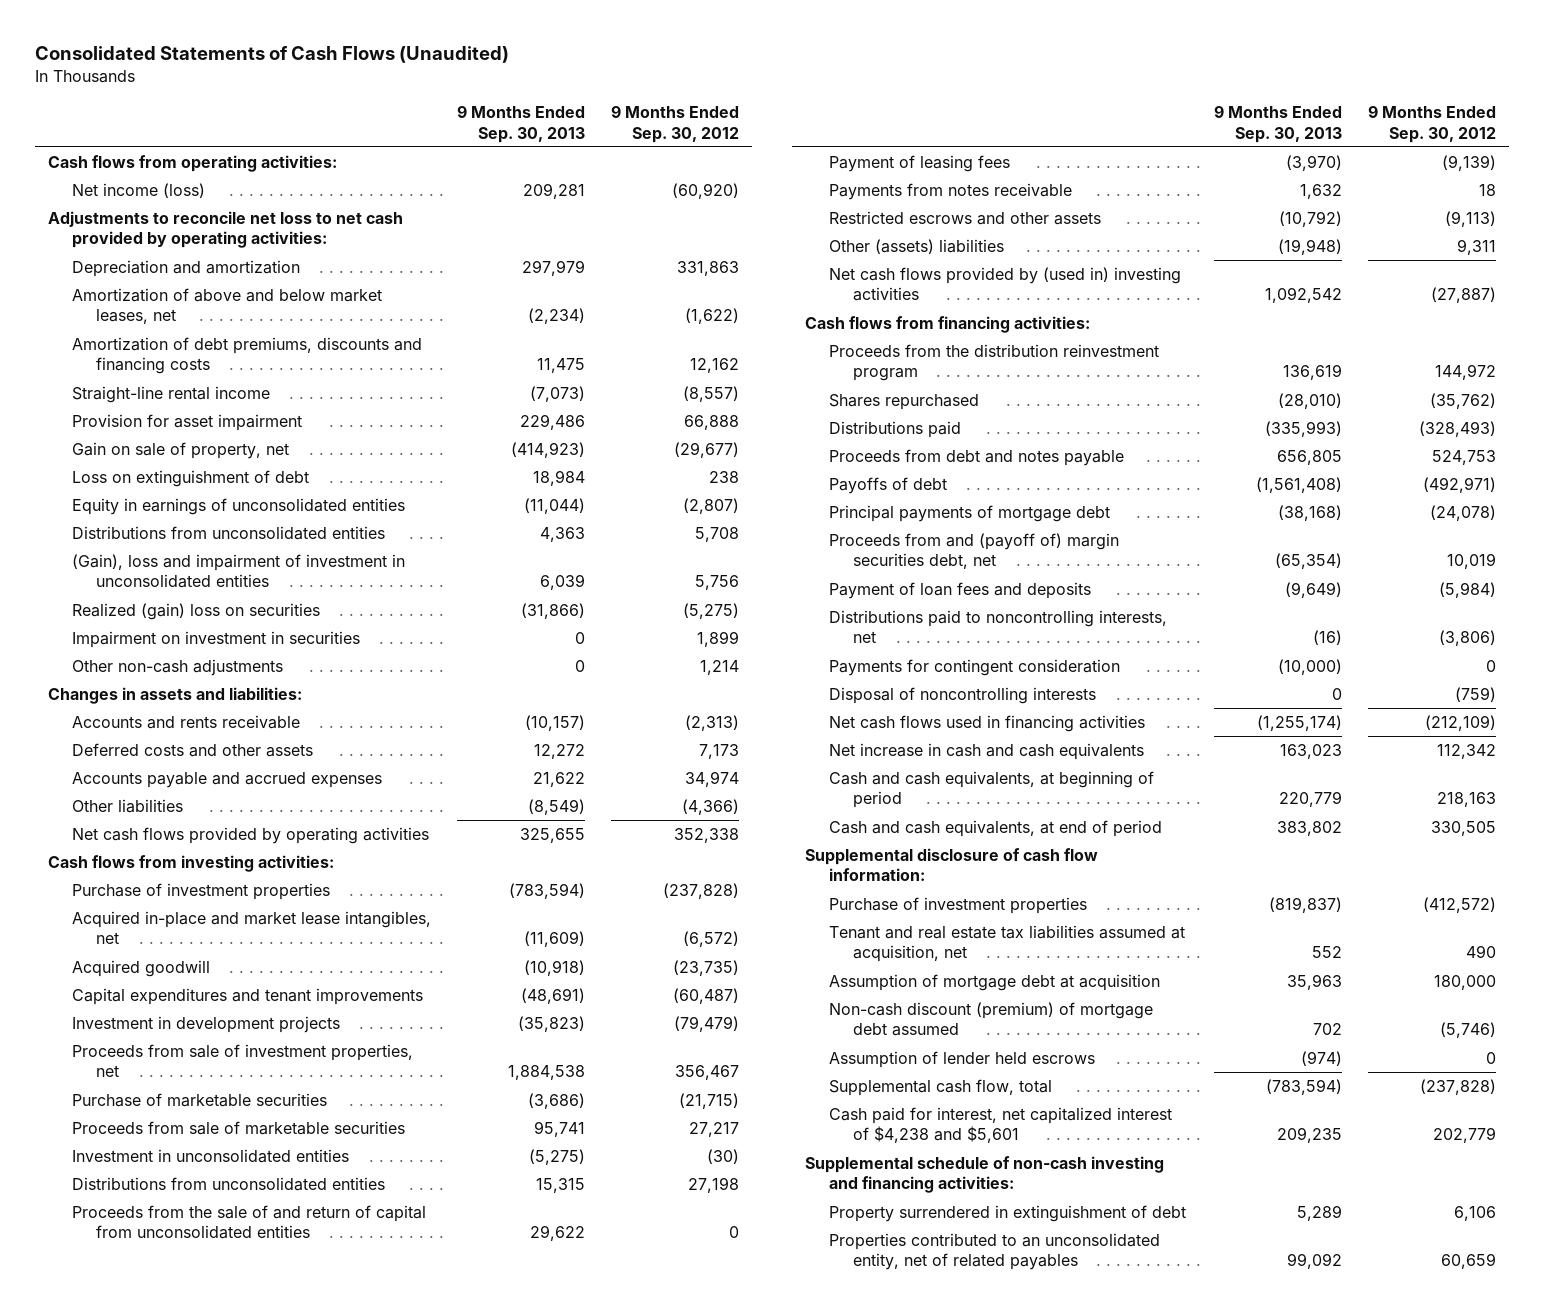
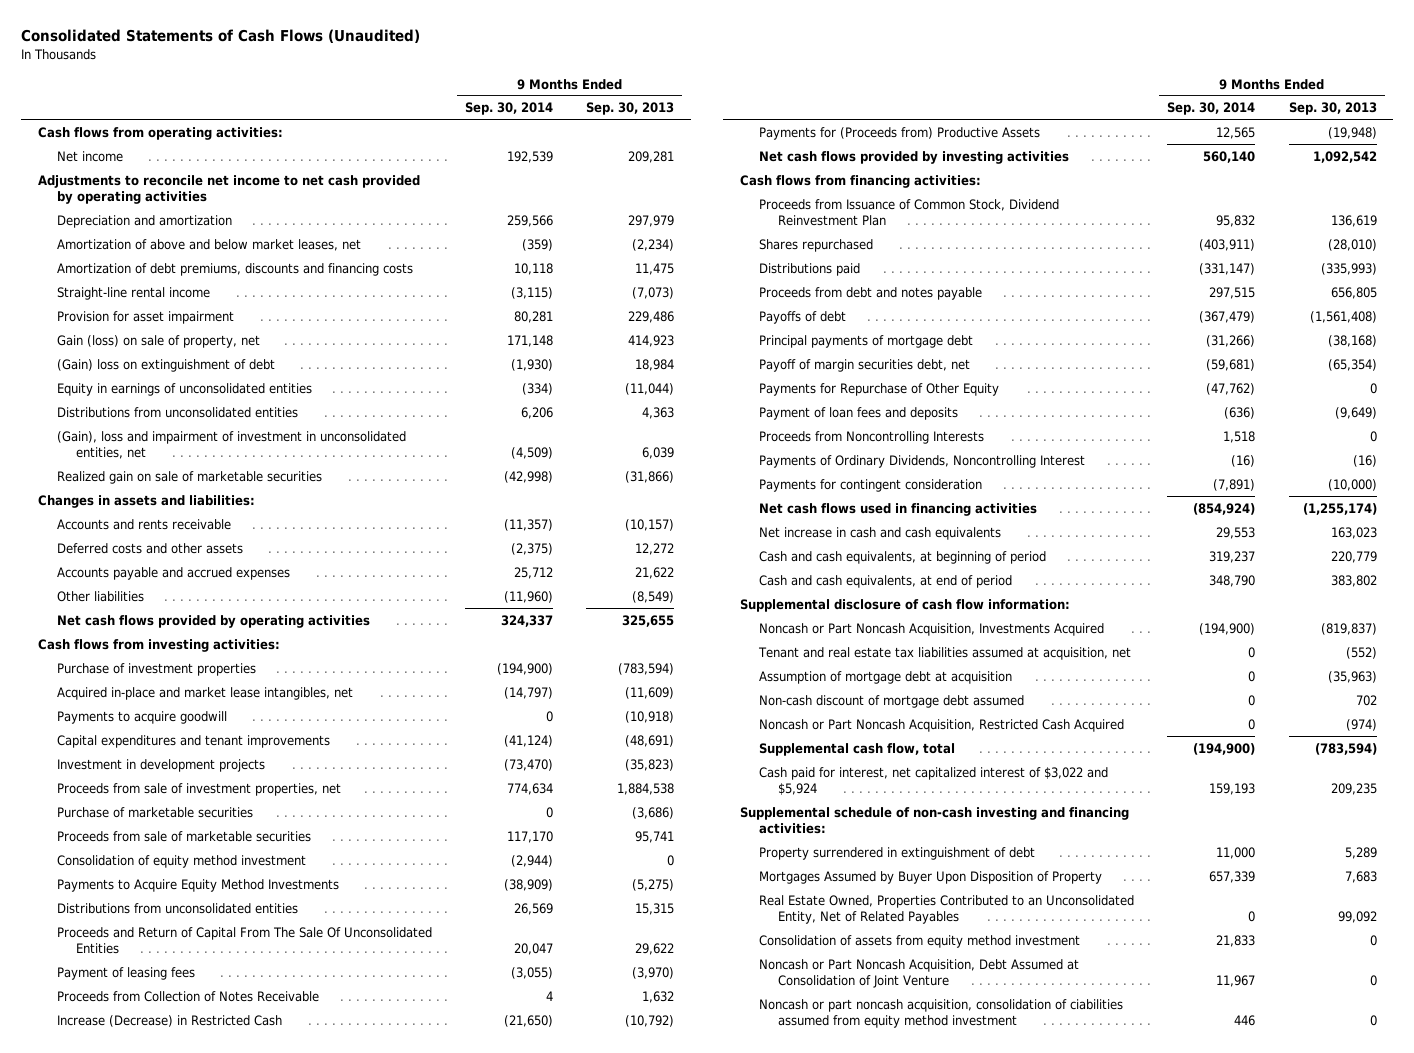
[610,105,739,143] 9 Months Ended Sep. 30, 2012 -> none
none -> [464,102,553,116] Sep. 30, 2014
[72,183,206,199] Net income (loss) -> [56,150,123,162] Net income
[48,211,404,249] Adjustments to reconcile net loss to net cash provided by operating activities: -> [37,174,420,205] Adjustments to reconcile net income to net cash provided by operating activities
[72,442,290,460] Gain on sale of property, net -> [56,334,260,348] Gain (loss) on sale of property, net
[510,442,585,459] (414,923) -> [628,334,675,347] 414,923
[72,470,310,488] Loss on extinguishment of debt -> [56,358,275,372] (Gain) loss on extinguishment of debt
[72,631,361,649] Impairment on investment in securities -> none
[72,659,284,677] Other non-cash adjustments -> none
[72,554,406,589] (Gain), loss and impairment of investment in unconsolidated entities -> [56,430,406,460] (Gain), loss and impairment of investment in unconsolidated entities, net
[72,603,321,621] Realized (gain) loss on securities -> [56,470,322,484] Realized gain on sale of marketable securities
[72,960,211,978] Acquired goodwill -> [56,710,227,724] Payments to acquire goodwill
none -> [56,854,306,868] Consolidation of equity method investment
[72,1149,350,1164] Investment in unconsolidated entities -> [56,878,339,892] Payments to Acquire Equity Method Investments
[72,1205,427,1240] Proceeds from the sale of and return of capital from unconsolidated entities -> [56,926,432,955] Proceeds and Return of Capital From The Sale Of Unconsolidated Entities
[829,183,1073,201] Payments from notes receivable -> [56,990,319,1002] Proceeds from Collection of Notes Receivable
[829,211,1102,226] Restricted escrows and other assets -> [56,1014,282,1027] Increase (Decrease) in Restricted Cash
[829,239,1005,255] Other (assets) liabilities -> [759,126,1041,140] Payments for (Proceeds from) Productive Assets
[829,267,1182,302] Net cash flows provided by (used in) investing activities -> [759,150,1070,164] Net cash flows provided by investing activities
[829,344,1160,382] Proceeds from the distribution reinvestment program -> [759,198,1060,227] Proceeds from Issuance of Common Stock, Dividend Reinvestment Plan
[829,533,1120,570] Proceeds from and (payoff of) margin securities debt, net -> [759,358,971,372] Payoff of margin securities debt, net
none -> [759,382,1000,396] Payments for Repurchase of Other Equity
none -> [759,430,985,444] Proceeds from Noncontrolling Interests
[829,610,1168,644] Distributions paid to noncontrolling interests, net -> [759,454,1086,468] Payments of Ordinary Dividends, Noncontrolling Interest
[829,687,1097,705] Disposal of noncontrolling interests -> none
[829,897,1088,915] Purchase of investment properties -> [759,622,1105,636] Noncash or Part Noncash Acquisition, Investments Acquired
[1311,946,1342,959] 552 -> [1345,646,1377,659] (552)
[1286,974,1342,991] 35,963 -> [1327,670,1377,683] (35,963)
[829,1002,1154,1037] Non-cash discount (premium) of mortgage debt assumed -> [759,694,1025,708] Non-cash discount of mortgage debt assumed
[829,1051,1096,1069] Assumption of lender held escrows -> [759,718,1125,732] Noncash or Part Noncash Acquisition, Restricted Cash Acquired
[829,1107,1173,1144] Cash paid for interest, net capitalized interest of $4,238 and $5,601 -> [759,766,1109,796] Cash paid for interest, net capitalized interest of $3,022 and $5,924
none -> [759,870,1103,884] Mortgages Assumed by Buyer Upon Disposition of Property
[829,1233,1161,1271] Properties contributed to an unconsolidated entity, net of related payables -> [759,894,1135,925] Real Estate Owned, Properties Contributed to an Unconsolidated Entity, Net of Related Payables
none -> [759,934,1081,948] Consolidation of assets from equity method investment
none -> [759,958,1080,989] Noncash or Part Noncash Acquisition, Debt Assumed at Consolidation of Joint Venture
none -> [759,998,1124,1029] Noncash or part noncash acquisition, consolidation of ciabilities assumed from equity method investment

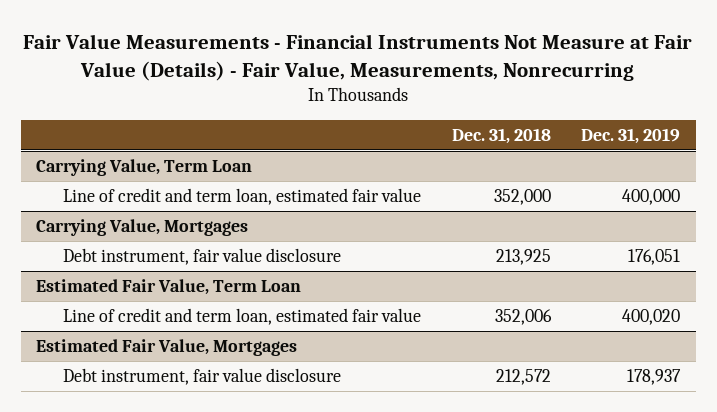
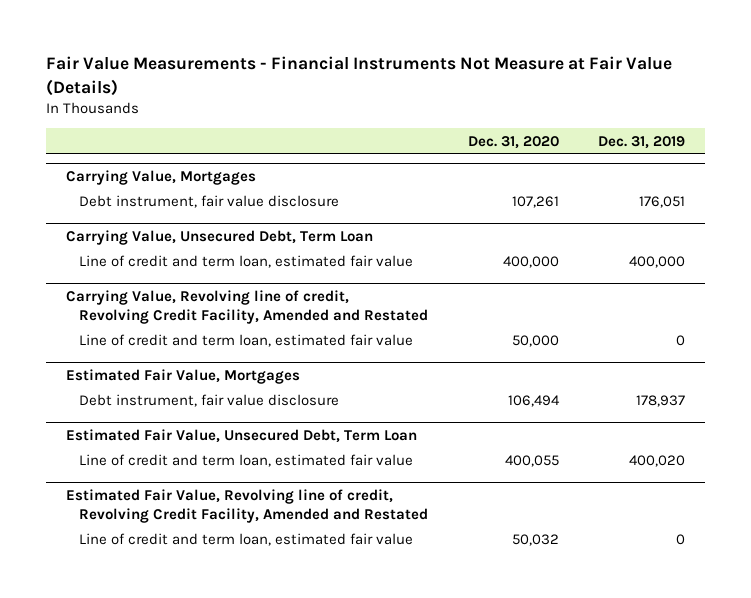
[23,33,693,81] Fair Value Measurements - Financial Instruments Not Measure at Fair Value (Details) - Fair Value, Measurements, Nonrecurring -> [45,56,672,96] Fair Value Measurements - Financial Instruments Not Measure at Fair Value (Details)
[451,127,551,144] Dec. 31, 2018 -> none
none -> [467,135,559,149] Dec. 31, 2020
[36,159,253,177] Carrying Value, Term Loan -> none
[62,188,421,206] Line of credit and term loan, estimated fair value -> none
[36,279,302,296] Estimated Fair Value, Term Loan -> none
none -> [65,229,373,245] Carrying Value, Unsecured Debt, Term Loan
[622,309,681,326] 400,020 -> [629,256,686,269] 400,000
none -> [65,289,429,325] Carrying Value, Revolving line of credit, Revolving Credit Facility, Amended and Restated
none -> [79,334,414,348] Line of credit and term loan, estimated fair value
none -> [65,428,417,443] Estimated Fair Value, Unsecured Debt, Term Loan
none -> [79,454,414,468] Line of credit and term loan, estimated fair value
none -> [65,488,429,524] Estimated Fair Value, Revolving line of credit, Revolving Credit Facility, Amended and Restated
none -> [79,533,414,547] Line of credit and term loan, estimated fair value

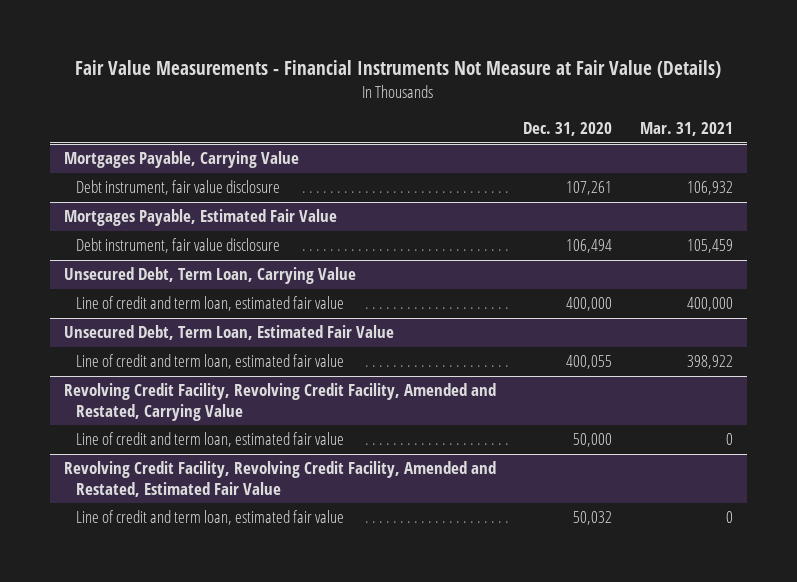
[598,135,686,149] Dec. 31, 2019 -> none
none -> [640,122,734,137] Mar. 31, 2021
[65,169,256,185] Carrying Value, Mortgages -> [63,151,299,169] Mortgages Payable, Carrying Value
[65,229,373,245] Carrying Value, Unsecured Debt, Term Loan -> none
[79,255,414,269] Line of credit and term loan, estimated fair value -> none
[65,289,429,325] Carrying Value, Revolving line of credit, Revolving Credit Facility, Amended and Restated -> none
[79,334,414,348] Line of credit and term loan, estimated fair value -> none
[65,368,300,384] Estimated Fair Value, Mortgages -> [63,209,337,227] Mortgages Payable, Estimated Fair Value
none -> [63,267,356,285] Unsecured Debt, Term Loan, Carrying Value
none -> [76,296,345,312] Line of credit and term loan, estimated fair value
[65,428,417,443] Estimated Fair Value, Unsecured Debt, Term Loan -> [63,325,394,341] Unsecured Debt, Term Loan, Estimated Fair Value
none -> [63,383,496,421] Revolving Credit Facility, Revolving Credit Facility, Amended and Restated, Carrying Value
none -> [76,432,345,448] Line of credit and term loan, estimated fair value
[65,488,429,524] Estimated Fair Value, Revolving line of credit, Revolving Credit Facility, Amended and Restated -> [63,461,496,497] Revolving Credit Facility, Revolving Credit Facility, Amended and Restated, Estimated Fair Value

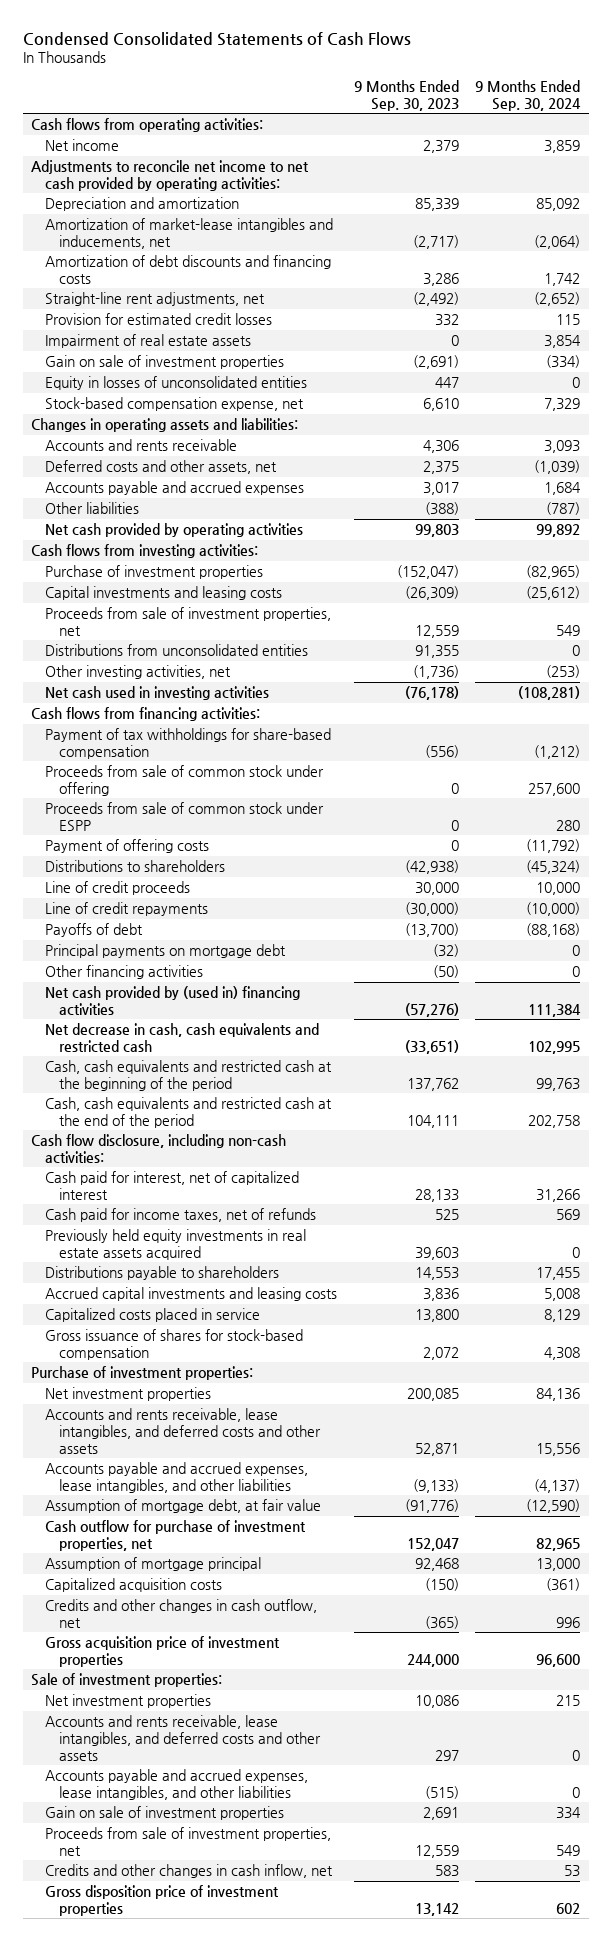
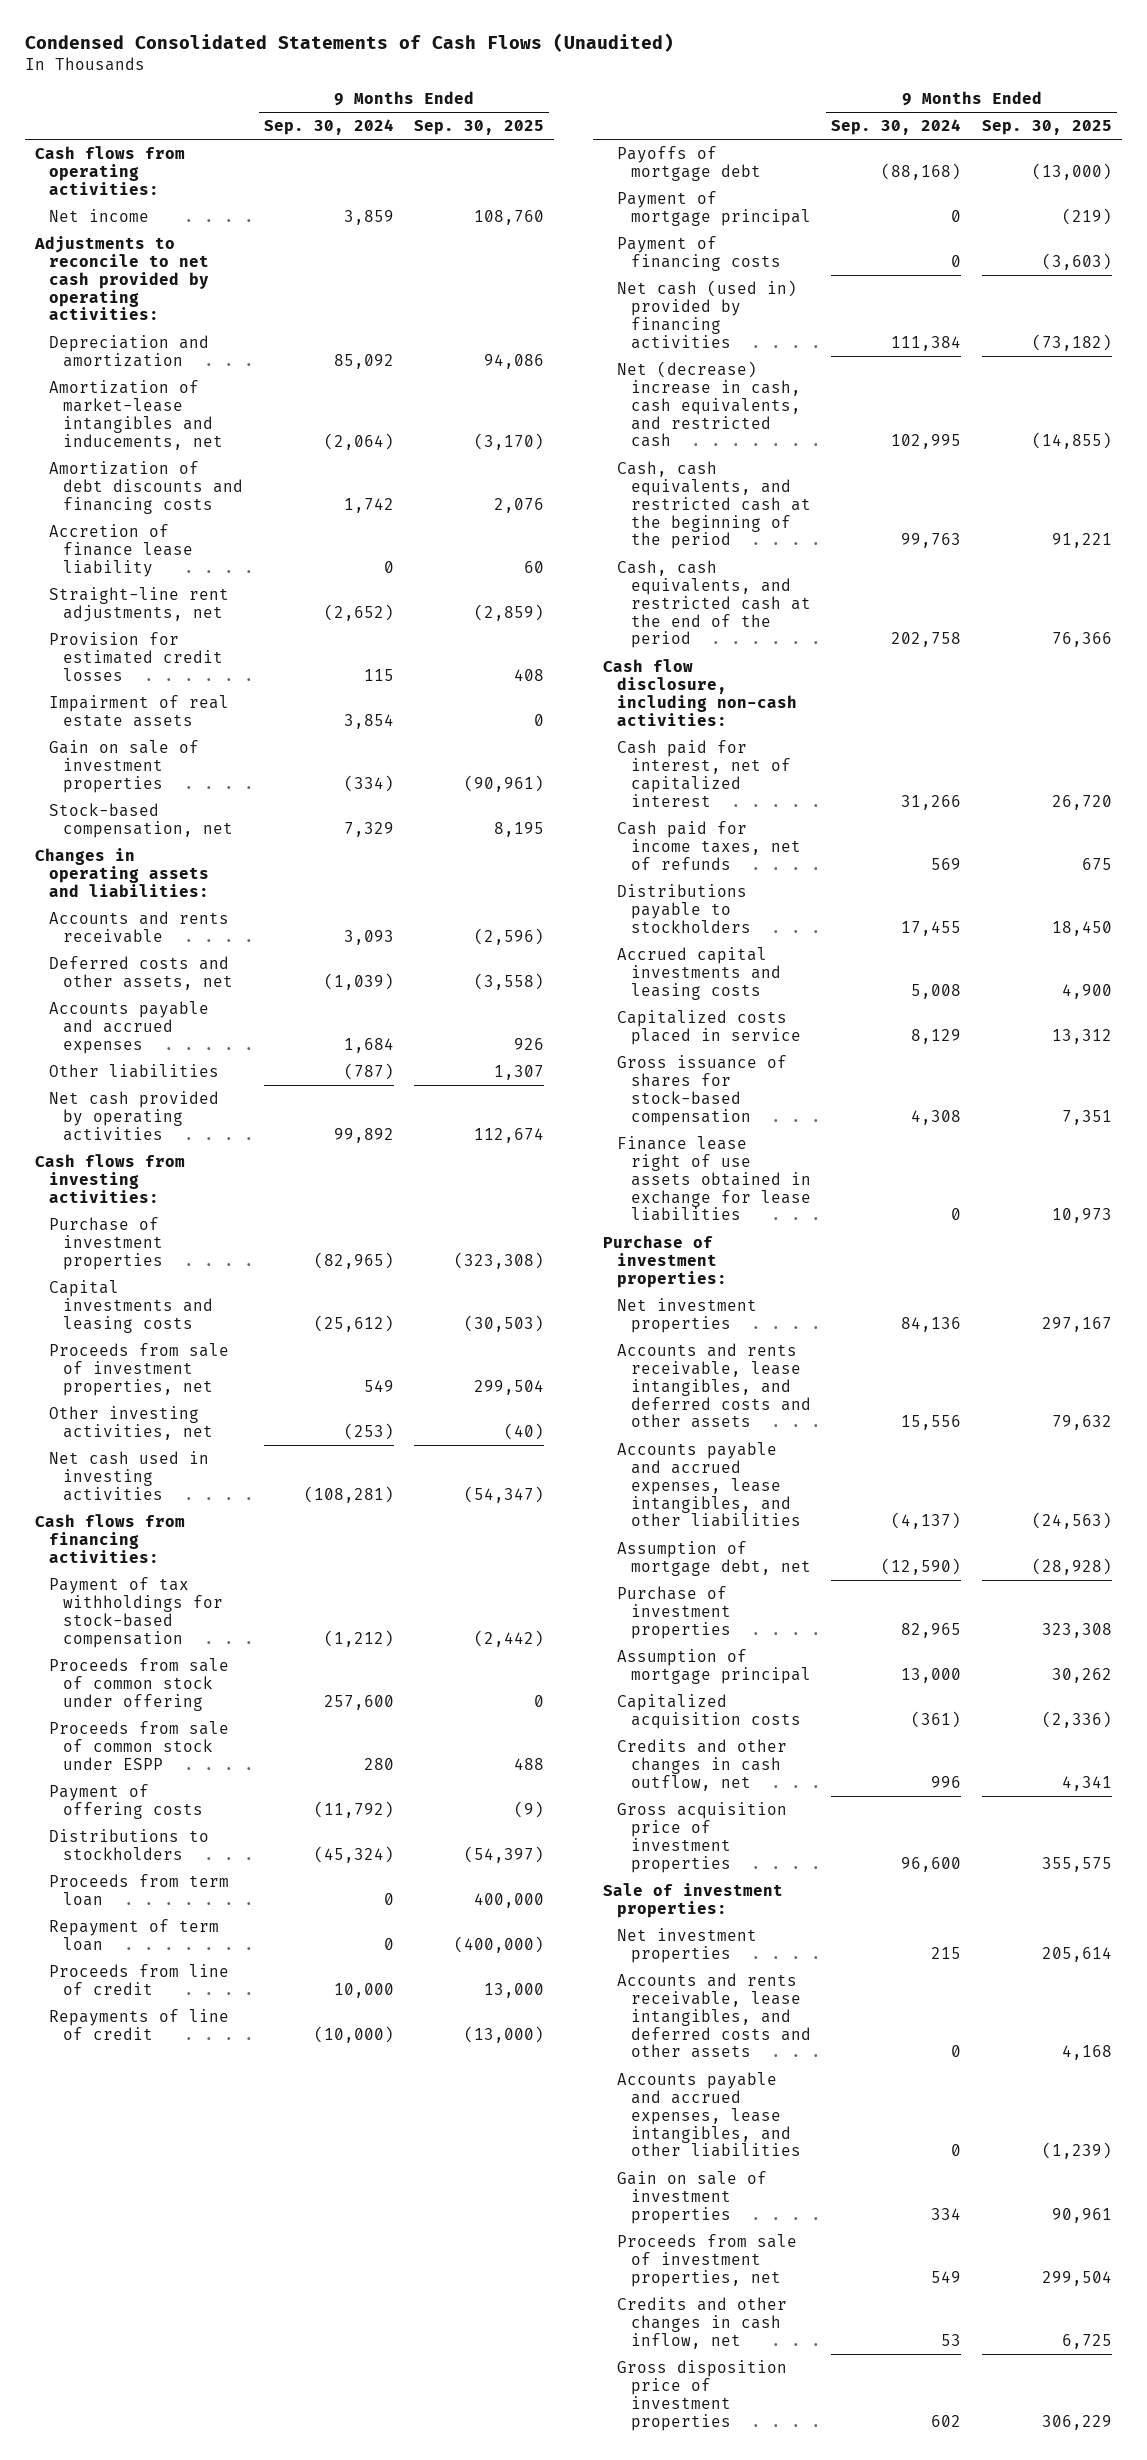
[23,32,412,47] Condensed Consolidated Statements of Cash Flows -> [25,32,675,52] Condensed Consolidated Statements of Cash Flows (Unaudited)
[353,79,459,111] 9 Months Ended Sep. 30, 2023 -> none
none -> [414,120,545,136] Sep. 30, 2025
[31,160,310,191] Adjustments to reconcile net income to net cash provided by operating activities: -> [34,235,210,321] Adjustments to reconcile to net cash provided by operating activities:
none -> [49,523,194,577] Accretion of finance lease liability
[45,376,308,391] Equity in losses of unconsolidated entities -> none
[45,397,305,412] Stock-based compensation expense, net -> [49,802,234,838] Stock-based compensation, net
[45,644,309,657] Distributions from unconsolidated entities -> none
[45,728,332,759] Payment of tax withholdings for share-based compensation -> [49,1576,224,1648] Payment of tax withholdings for stock-based compensation
[45,965,204,980] Other financing activities -> none
[45,860,226,873] Distributions to shareholders -> [49,1828,210,1860] Distributions to stockholders
none -> [49,1873,230,1906] Proceeds from term loan
none -> [49,1918,220,1951] Repayment of term loan
[45,881,191,896] Line of credit proceeds -> [49,1963,230,1995] Proceeds from line of credit
[45,902,209,917] Line of credit repayments -> [49,2008,230,2040] Repayments of line of credit
[45,923,144,938] Payoffs of debt -> [617,145,762,181] Payoffs of mortgage debt
[45,944,287,959] Principal payments on mortgage debt -> [617,190,812,226] Payment of mortgage principal
none -> [617,235,782,271] Payment of financing costs
[45,986,301,1015] Net cash provided by (used in) financing activities -> [617,279,798,349] Net cash (used in) provided by financing activities
[45,1023,320,1052] Net decrease in cash, cash equivalents and restricted cash -> [617,360,802,448] Net (decrease) increase in cash, cash equivalents, and restricted cash
[45,1060,333,1091] Cash, cash equivalents and restricted cash at the beginning of the period -> [617,460,812,550] Cash, cash equivalents, and restricted cash at the beginning of the period
[45,1097,333,1128] Cash, cash equivalents and restricted cash at the end of the period -> [617,559,812,649] Cash, cash equivalents, and restricted cash at the end of the period
[45,1229,307,1260] Previously held equity investments in real estate assets acquired -> none
[45,1266,280,1281] Distributions payable to shareholders -> [617,883,752,933] Distributions payable to stockholders
none -> [617,1135,812,1222] Finance lease right of use assets obtained in exchange for lease liabilities
[45,1499,322,1514] Assumption of mortgage debt, at fair value -> [617,1540,812,1576] Assumption of mortgage debt, net
[45,1520,307,1551] Cash outflow for purchase of investment properties, net -> [617,1585,732,1639] Purchase of investment properties

